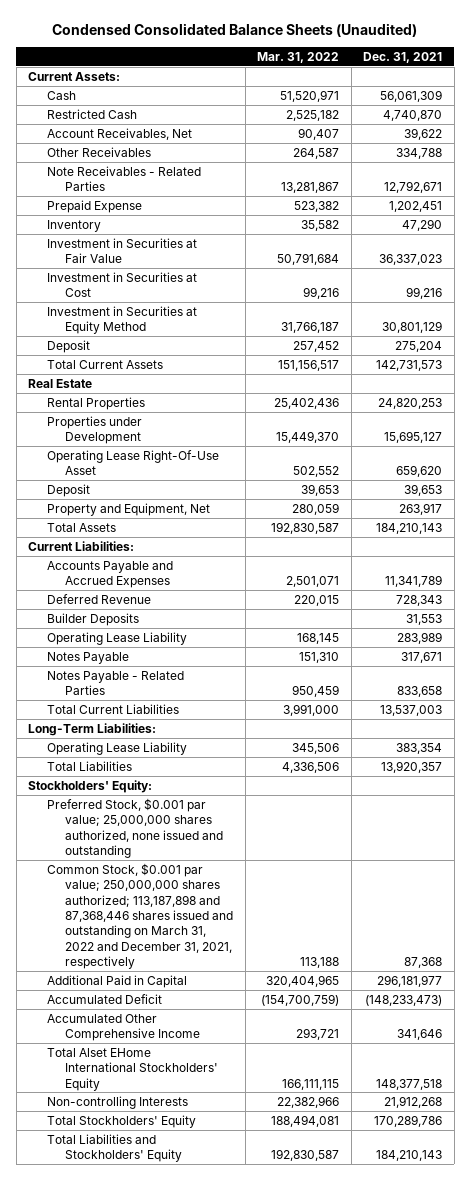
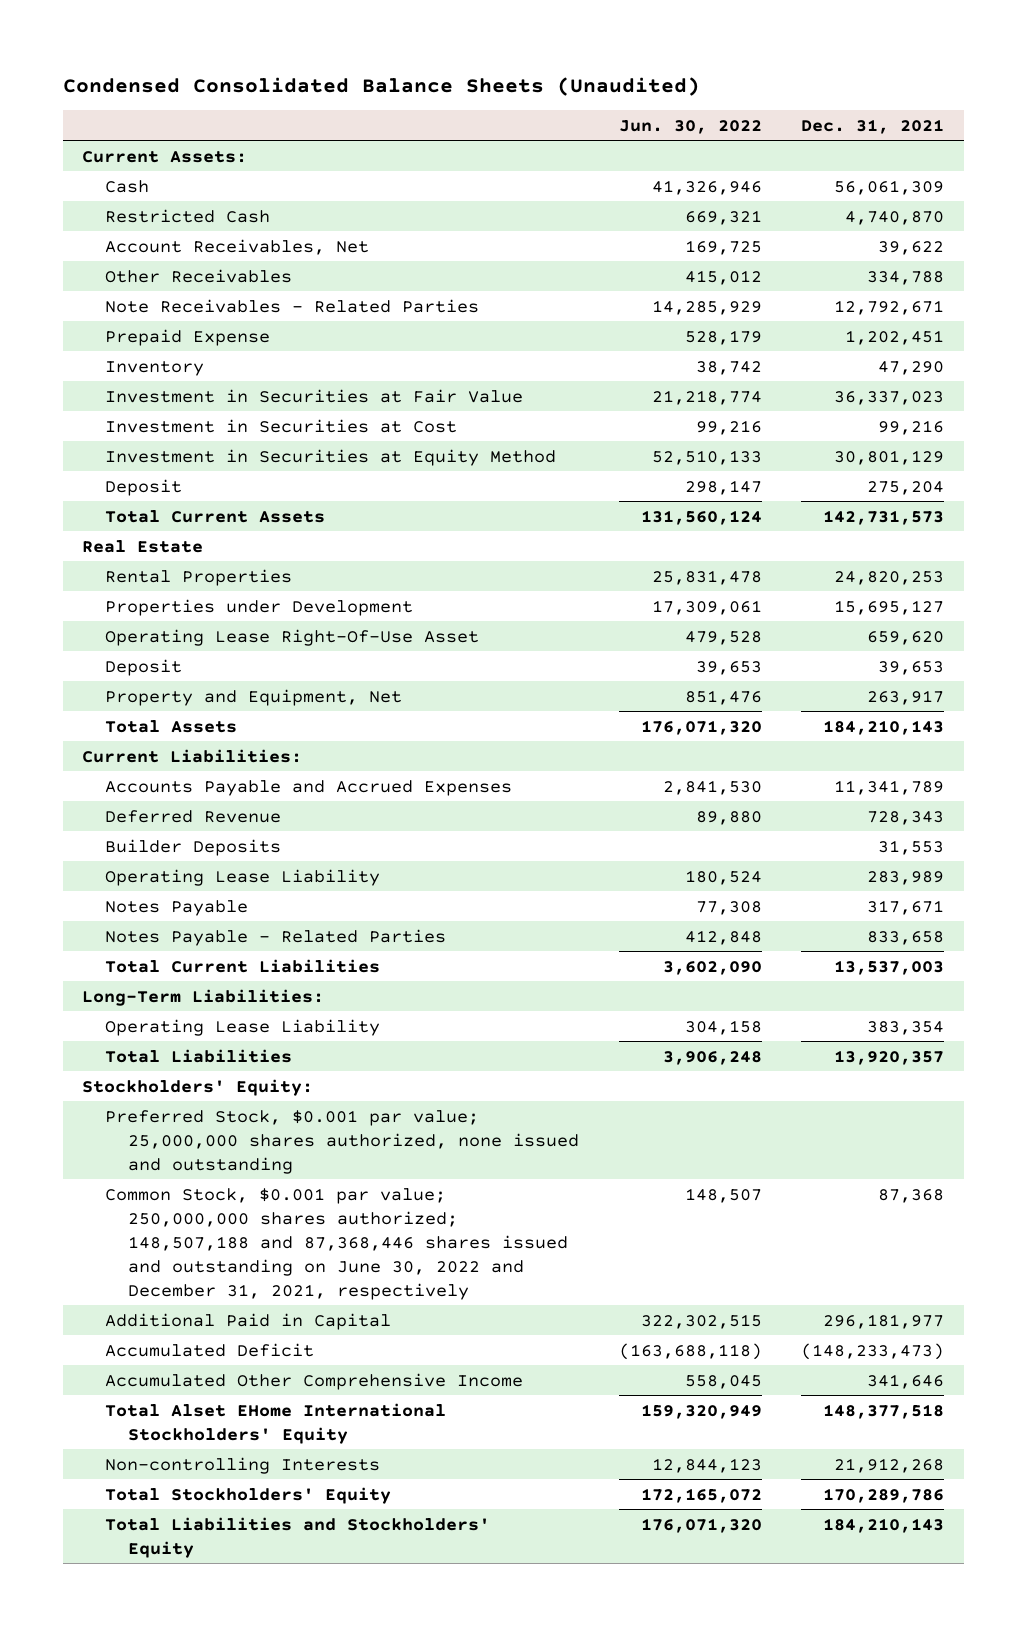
[257,51,340,63] Mar. 31, 2022 -> none
none -> [618,119,762,134] Jun. 30, 2022
[46,862,234,970] Common Stock, $0.001 par value; 250,000,000 shares authorized; 113,187,898 and 87,368,446 shares issued and outstanding on March 31, 2022 and December 31, 2021, respectively -> [105,1187,569,1300] Common Stock, $0.001 par value; 250,000,000 shares authorized; 148,507,188 and 87,368,446 shares issued and outstanding on June 30, 2022 and December 31, 2021, respectively

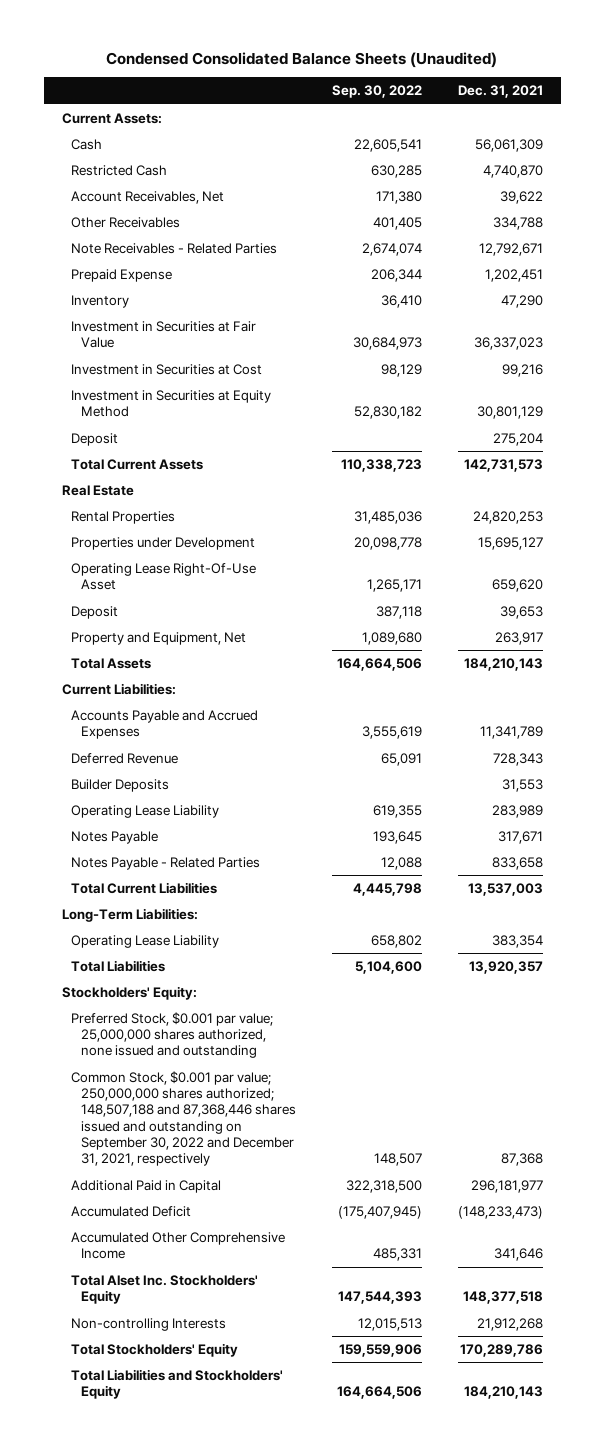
[618,119,762,134] Jun. 30, 2022 -> none
none -> [331,85,422,99] Sep. 30, 2022
[105,1187,569,1300] Common Stock, $0.001 par value; 250,000,000 shares authorized; 148,507,188 and 87,368,446 shares issued and outstanding on June 30, 2022 and December 31, 2021, respectively -> [71,1070,296,1167] Common Stock, $0.001 par value; 250,000,000 shares authorized; 148,507,188 and 87,368,446 shares issued and outstanding on September 30, 2022 and December 31, 2021, respectively
[105,1402,447,1444] Total Alset EHome International Stockholders' Equity -> [71,1274,259,1305] Total Alset Inc. Stockholders' Equity

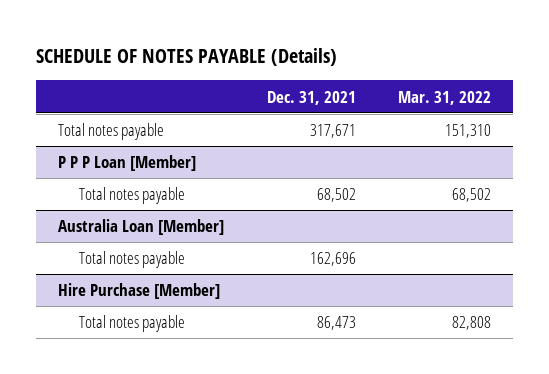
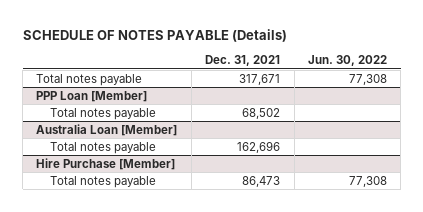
[398,90,492,105] Mar. 31, 2022 -> none
none -> [307,55,387,67] Jun. 30, 2022
[57,155,196,172] P P P Loan [Member] -> [36,90,148,102] PPP Loan [Member]

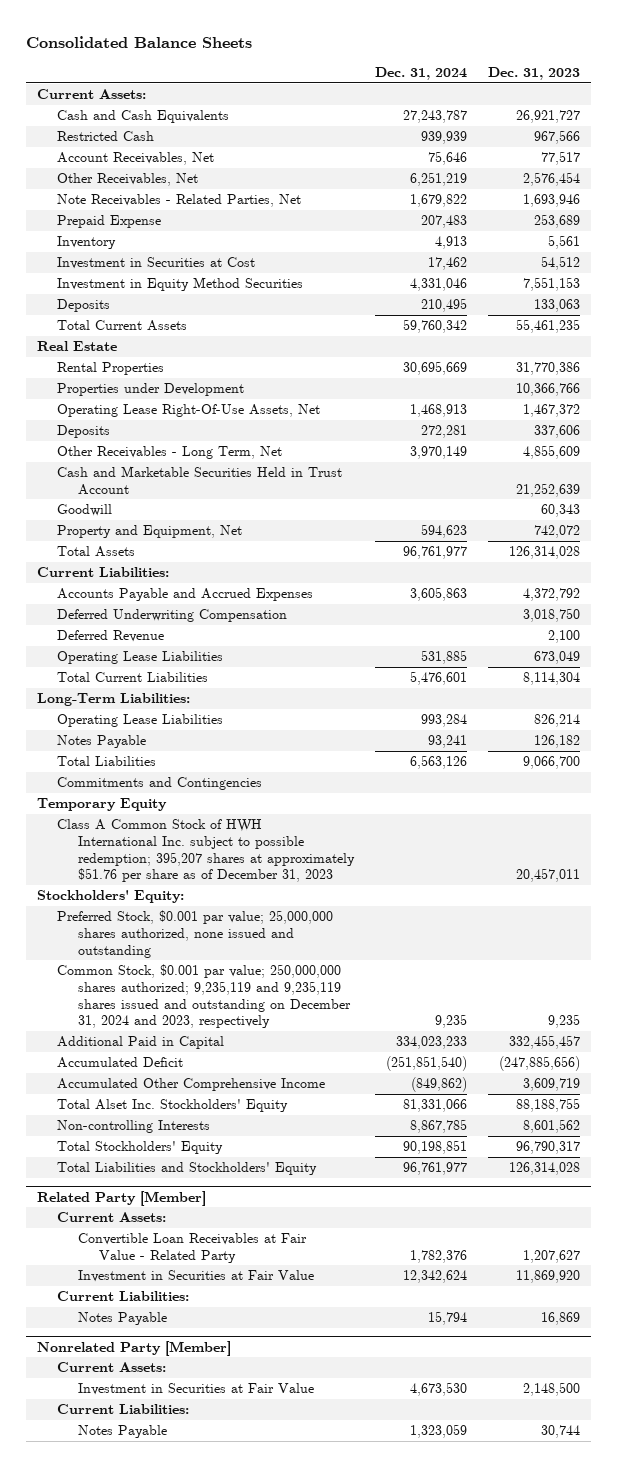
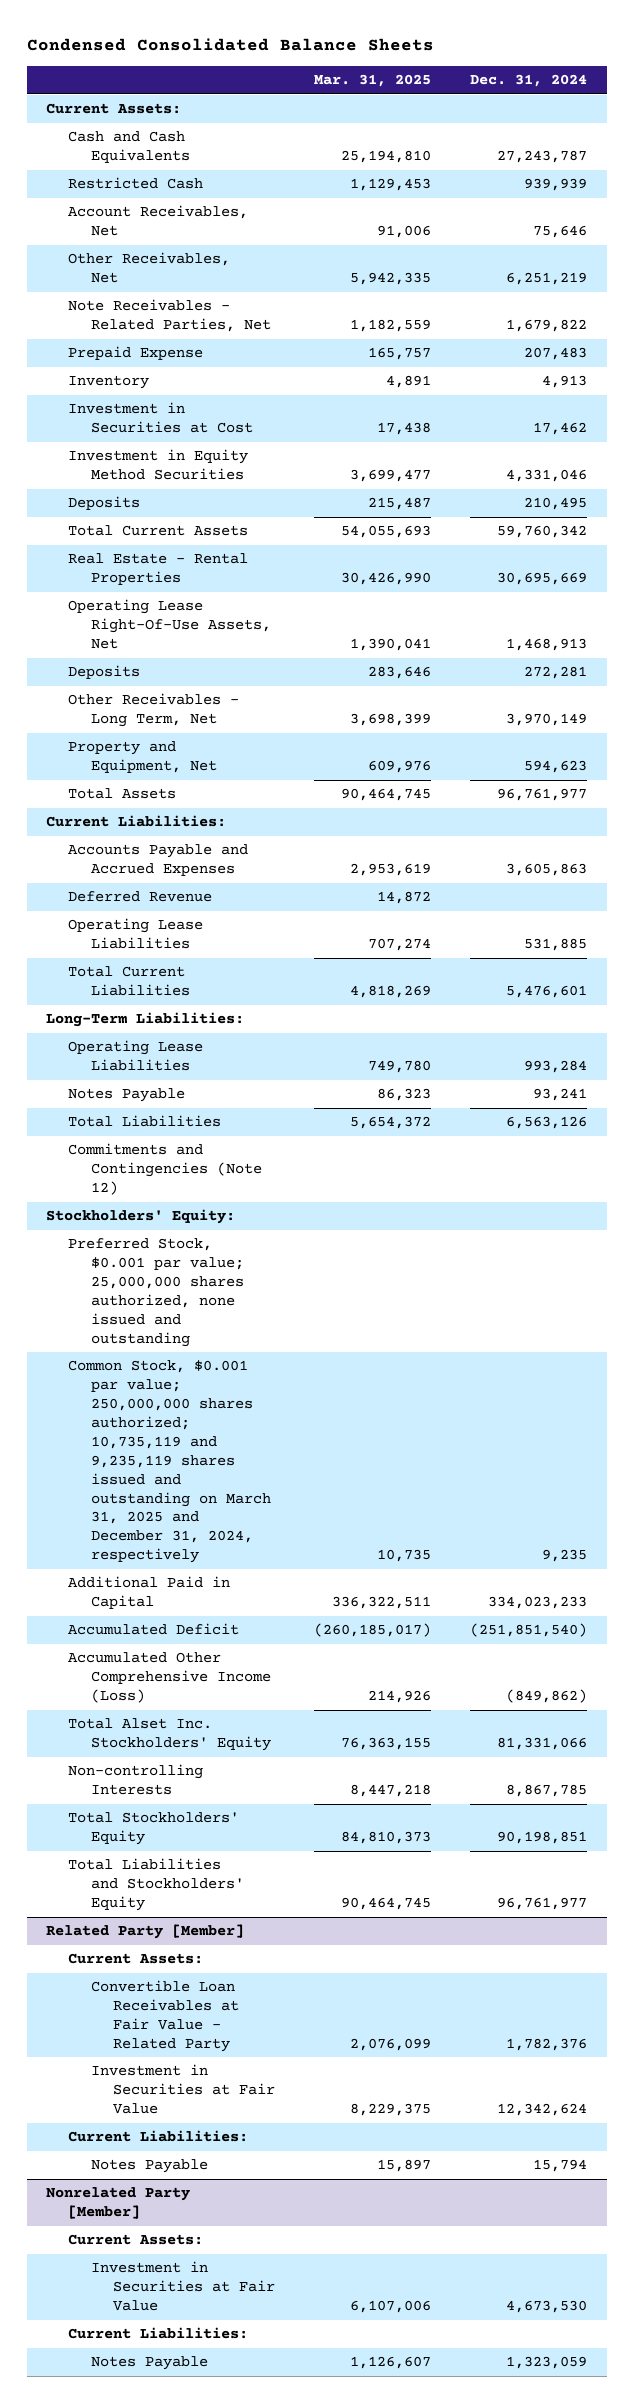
[26,35,253,48] Consolidated Balance Sheets -> [26,38,434,52] Condensed Consolidated Balance Sheets
[488,67,581,81] Dec. 31, 2023 -> none
none -> [313,74,431,88] Mar. 31, 2025
[36,341,117,352] Real Estate -> none
[57,383,245,397] Properties under Development -> none
[57,362,165,376] Rental Properties -> [68,553,249,586] Real Estate - Rental Properties
[57,466,343,495] Cash and Marketable Securities Held in Trust Account -> none
[57,504,113,517] Goodwill -> none
[57,609,288,623] Deferred Underwriting Compensation -> none
[36,798,167,812] Temporary Equity -> none
[57,819,356,883] Class A Common Stock of HWH International Inc. subject to possible redemption; 395,207 shares at approximately $51.76 per share as of December 31, 2023 -> none
[57,777,263,791] Commitments and Contingencies -> [68,1143,262,1196] Commitments and Contingencies (Note 12)
[57,964,352,1029] Common Stock, $0.001 par value; 250,000,000 shares authorized; 9,235,119 and 9,235,119 shares issued and outstanding on December 31, 2024 and 2023, respectively -> [68,1360,271,1564] Common Stock, $0.001 par value; 250,000,000 shares authorized; 10,735,119 and 9,235,119 shares issued and outstanding on March 31, 2025 and December 31, 2024, respectively
[57,1078,326,1092] Accumulated Other Comprehensive Income -> [68,1652,271,1704] Accumulated Other Comprehensive Income (Loss)

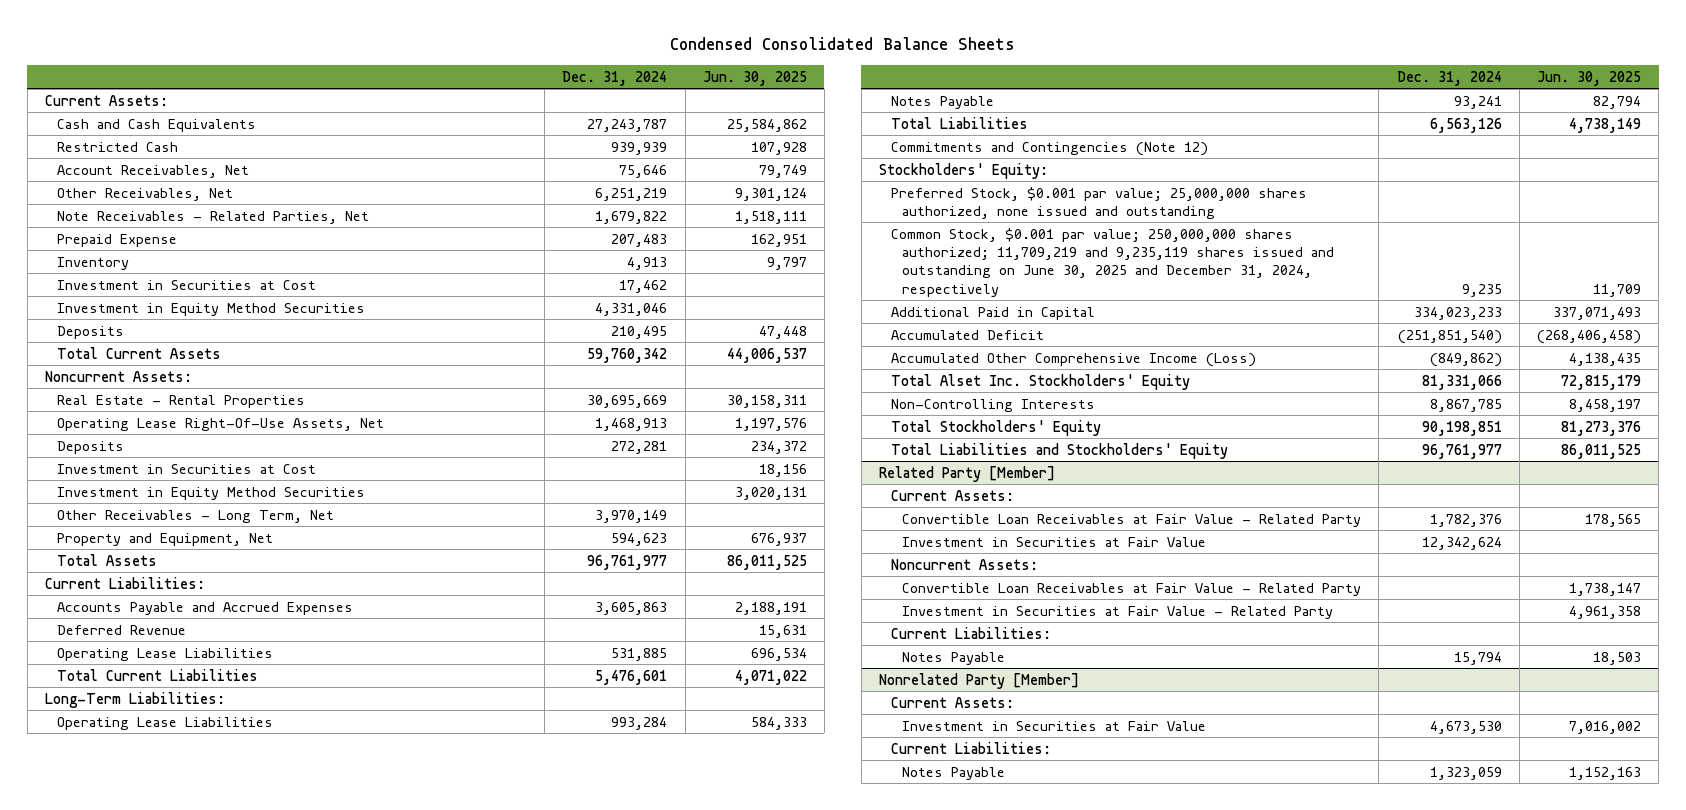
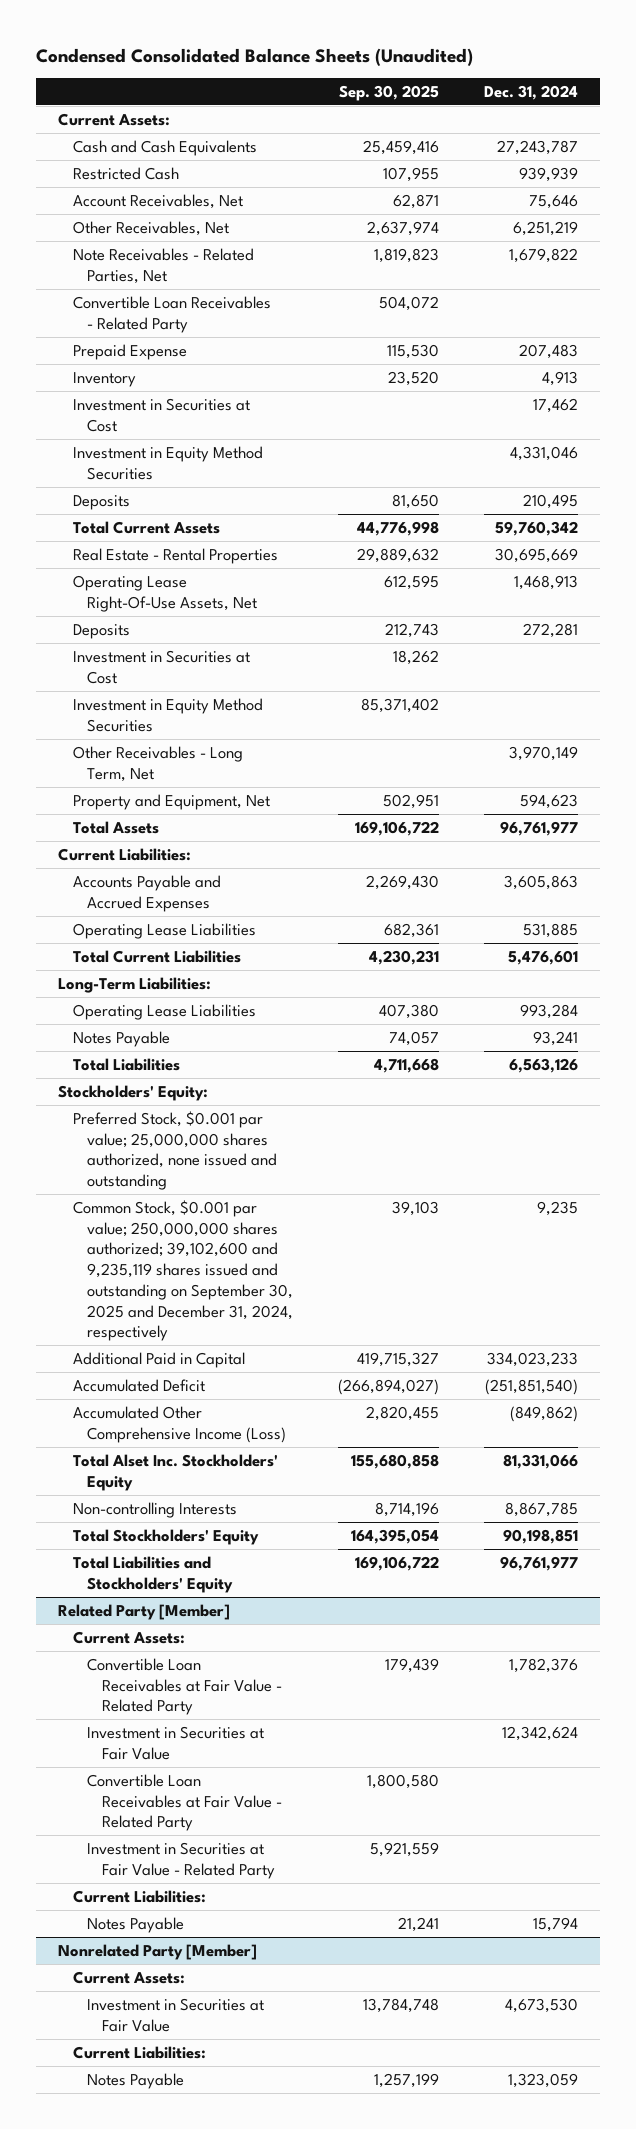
[669,37,1015,51] Condensed Consolidated Balance Sheets -> [35,47,473,66] Condensed Consolidated Balance Sheets (Unaudited)
[702,70,807,86] Jun. 30, 2025 -> none
none -> [339,85,440,102] Sep. 30, 2025
none -> [72,295,271,333] Convertible Loan Receivables - Related Party
[44,370,192,382] Noncurrent Assets: -> none
[56,624,186,635] Deferred Revenue -> none
[890,141,1208,156] Commitments and Contingencies (Note 12) -> none
[890,227,1335,297] Common Stock, $0.001 par value; 250,000,000 shares authorized; 11,709,219 and 9,235,119 shares issued and outstanding on June 30, 2025 and December 31, 2024, respectively -> [72,1199,294,1342] Common Stock, $0.001 par value; 250,000,000 shares authorized; 39,102,600 and 9,235,119 shares issued and outstanding on September 30, 2025 and December 31, 2024, respectively
[890,398,1095,412] Non-Controlling Interests -> [72,1501,237,1518] Non-controlling Interests
[890,558,1038,570] Noncurrent Assets: -> none

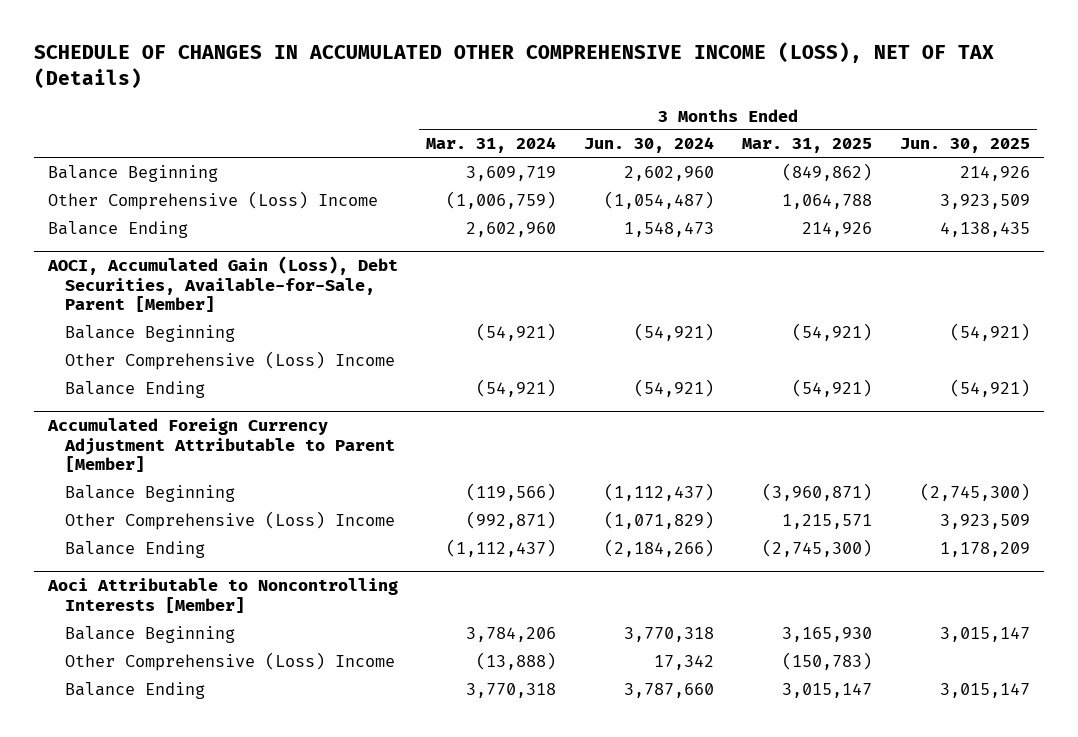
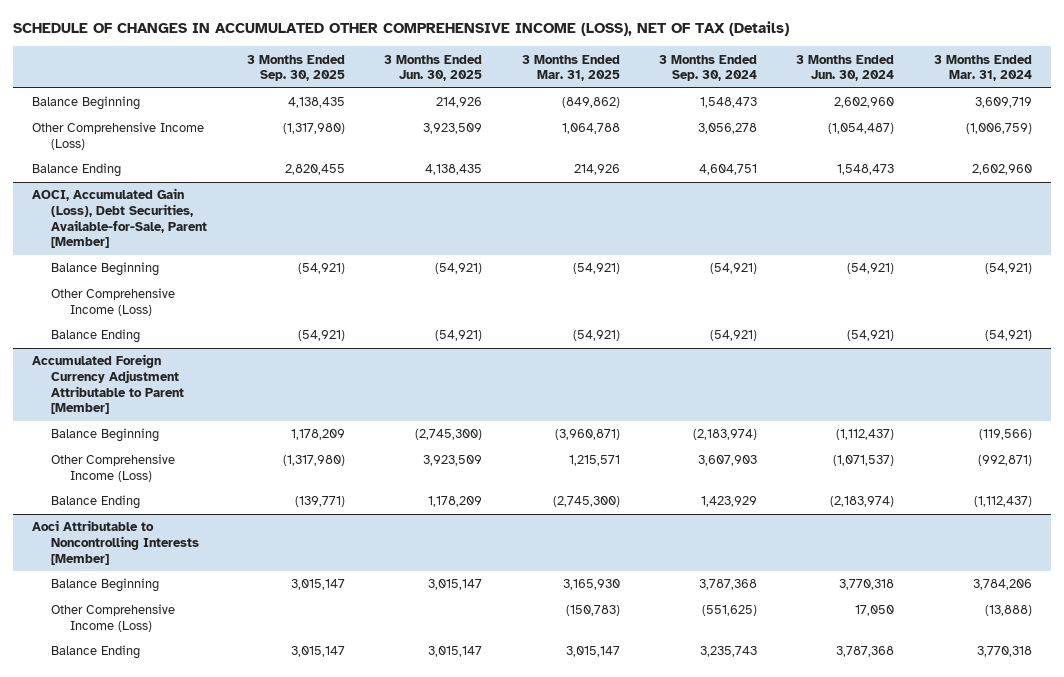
none -> [246,54,345,82] 3 Months Ended Sep. 30, 2025
none -> [658,54,757,82] 3 Months Ended Sep. 30, 2024
[47,190,378,210] Other Comprehensive (Loss) Income -> [32,122,205,150] Other Comprehensive Income (Loss)
[65,350,396,370] Other Comprehensive (Loss) Income -> [51,288,176,316] Other Comprehensive Income (Loss)
[65,510,396,530] Other Comprehensive (Loss) Income -> [51,454,176,482] Other Comprehensive Income (Loss)
[603,510,714,529] (1,071,829) -> [833,455,895,467] (1,071,537)
[603,538,714,557] (2,184,266) -> [830,496,895,508] (2,183,974)
[65,651,396,671] Other Comprehensive (Loss) Income -> [51,604,176,632] Other Comprehensive Income (Loss)
[653,654,714,670] 17,342 -> [855,605,895,617] 17,050
[623,682,714,698] 3,787,660 -> [836,646,895,658] 3,787,368

